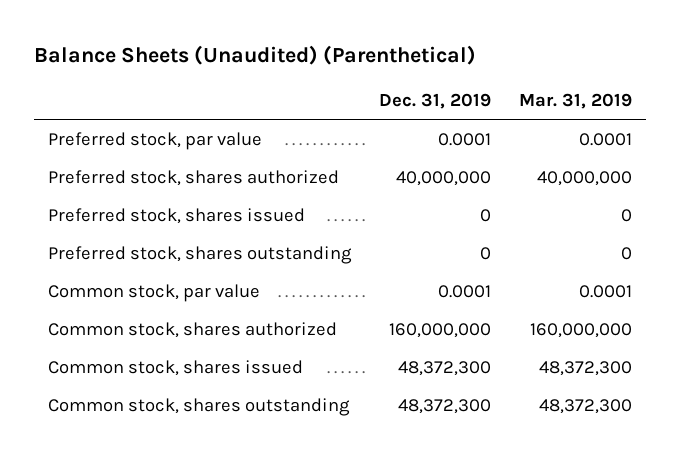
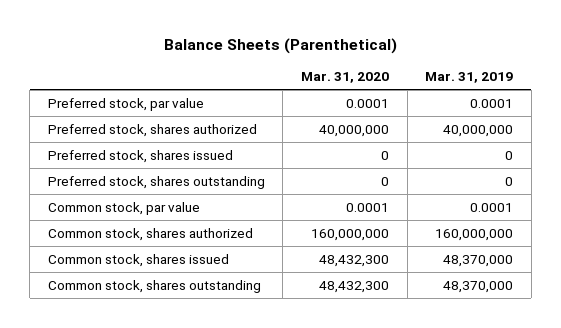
[33,45,476,66] Balance Sheets (Unaudited) (Parenthetical) -> [163,38,397,55] Balance Sheets (Parenthetical)
[378,92,491,109] Dec. 31, 2019 -> none
none -> [301,72,390,84] Mar. 31, 2020
[538,360,632,376] 48,372,300 -> [443,254,514,267] 48,370,000
[538,398,632,414] 48,372,300 -> [443,280,514,293] 48,370,000

